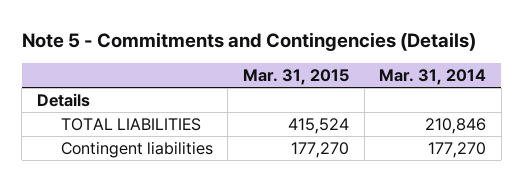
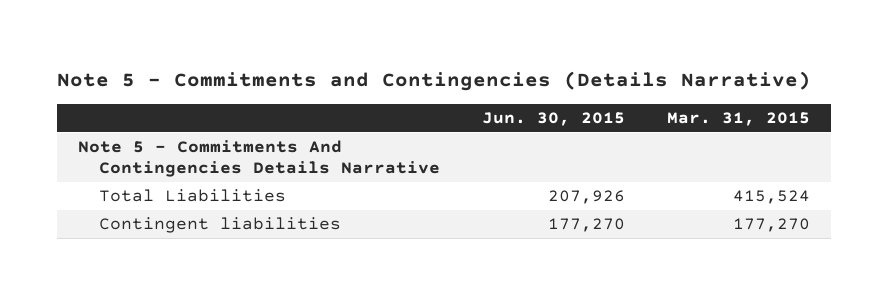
[21,31,476,51] Note 5 - Commitments and Contingencies (Details) -> [57,70,812,91] Note 5 - Commitments and Contingencies (Details Narrative)
[379,68,487,85] Mar. 31, 2014 -> none
none -> [481,112,625,127] Jun. 30, 2015
[36,92,90,107] Details -> none
none -> [78,140,441,178] Note 5 - Commitments And Contingencies Details Narrative
[60,117,201,131] TOTAL LIABILITIES -> [99,189,287,203] Total Liabilities

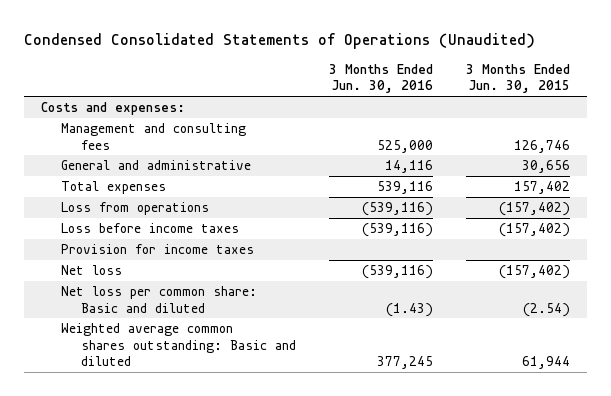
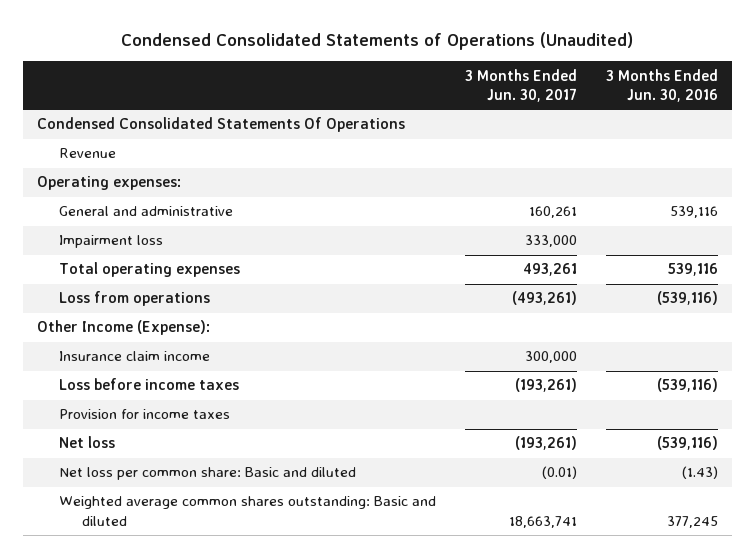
[465,64,570,94] 3 Months Ended Jun. 30, 2015 -> none
none -> [464,68,577,103] 3 Months Ended Jun. 30, 2017
[40,102,185,116] Costs and expenses: -> none
[60,123,246,150] Management and consulting fees -> none
none -> [36,117,405,133] Condensed Consolidated Statements Of Operations
none -> [59,148,117,159] Revenue
none -> [36,176,181,191] Operating expenses:
[384,160,433,174] 14,116 -> [669,206,718,219] 539,116
none -> [59,235,164,249] Impairment loss
[60,181,166,195] Total expenses -> [59,262,241,278] Total operating expenses
none -> [36,320,210,336] Other Income (Expense):
none -> [59,351,211,362] Insurance claim income

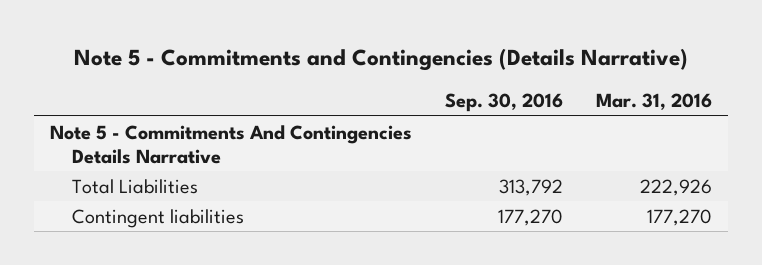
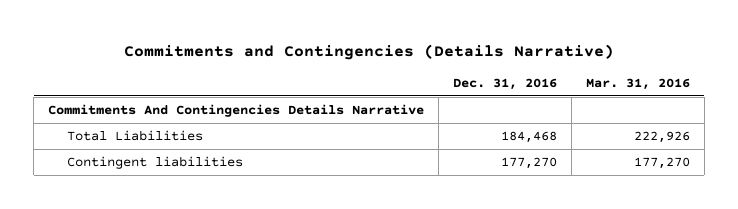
[74,48,689,72] Note 5 - Commitments and Contingencies (Details Narrative) -> [124,43,615,60] Commitments and Contingencies (Details Narrative)
[445,93,564,113] Sep. 30, 2016 -> none
none -> [453,78,558,91] Dec. 31, 2016
[50,124,413,164] Note 5 - Commitments And Contingencies Details Narrative -> [48,103,425,117] Commitments And Contingencies Details Narrative

